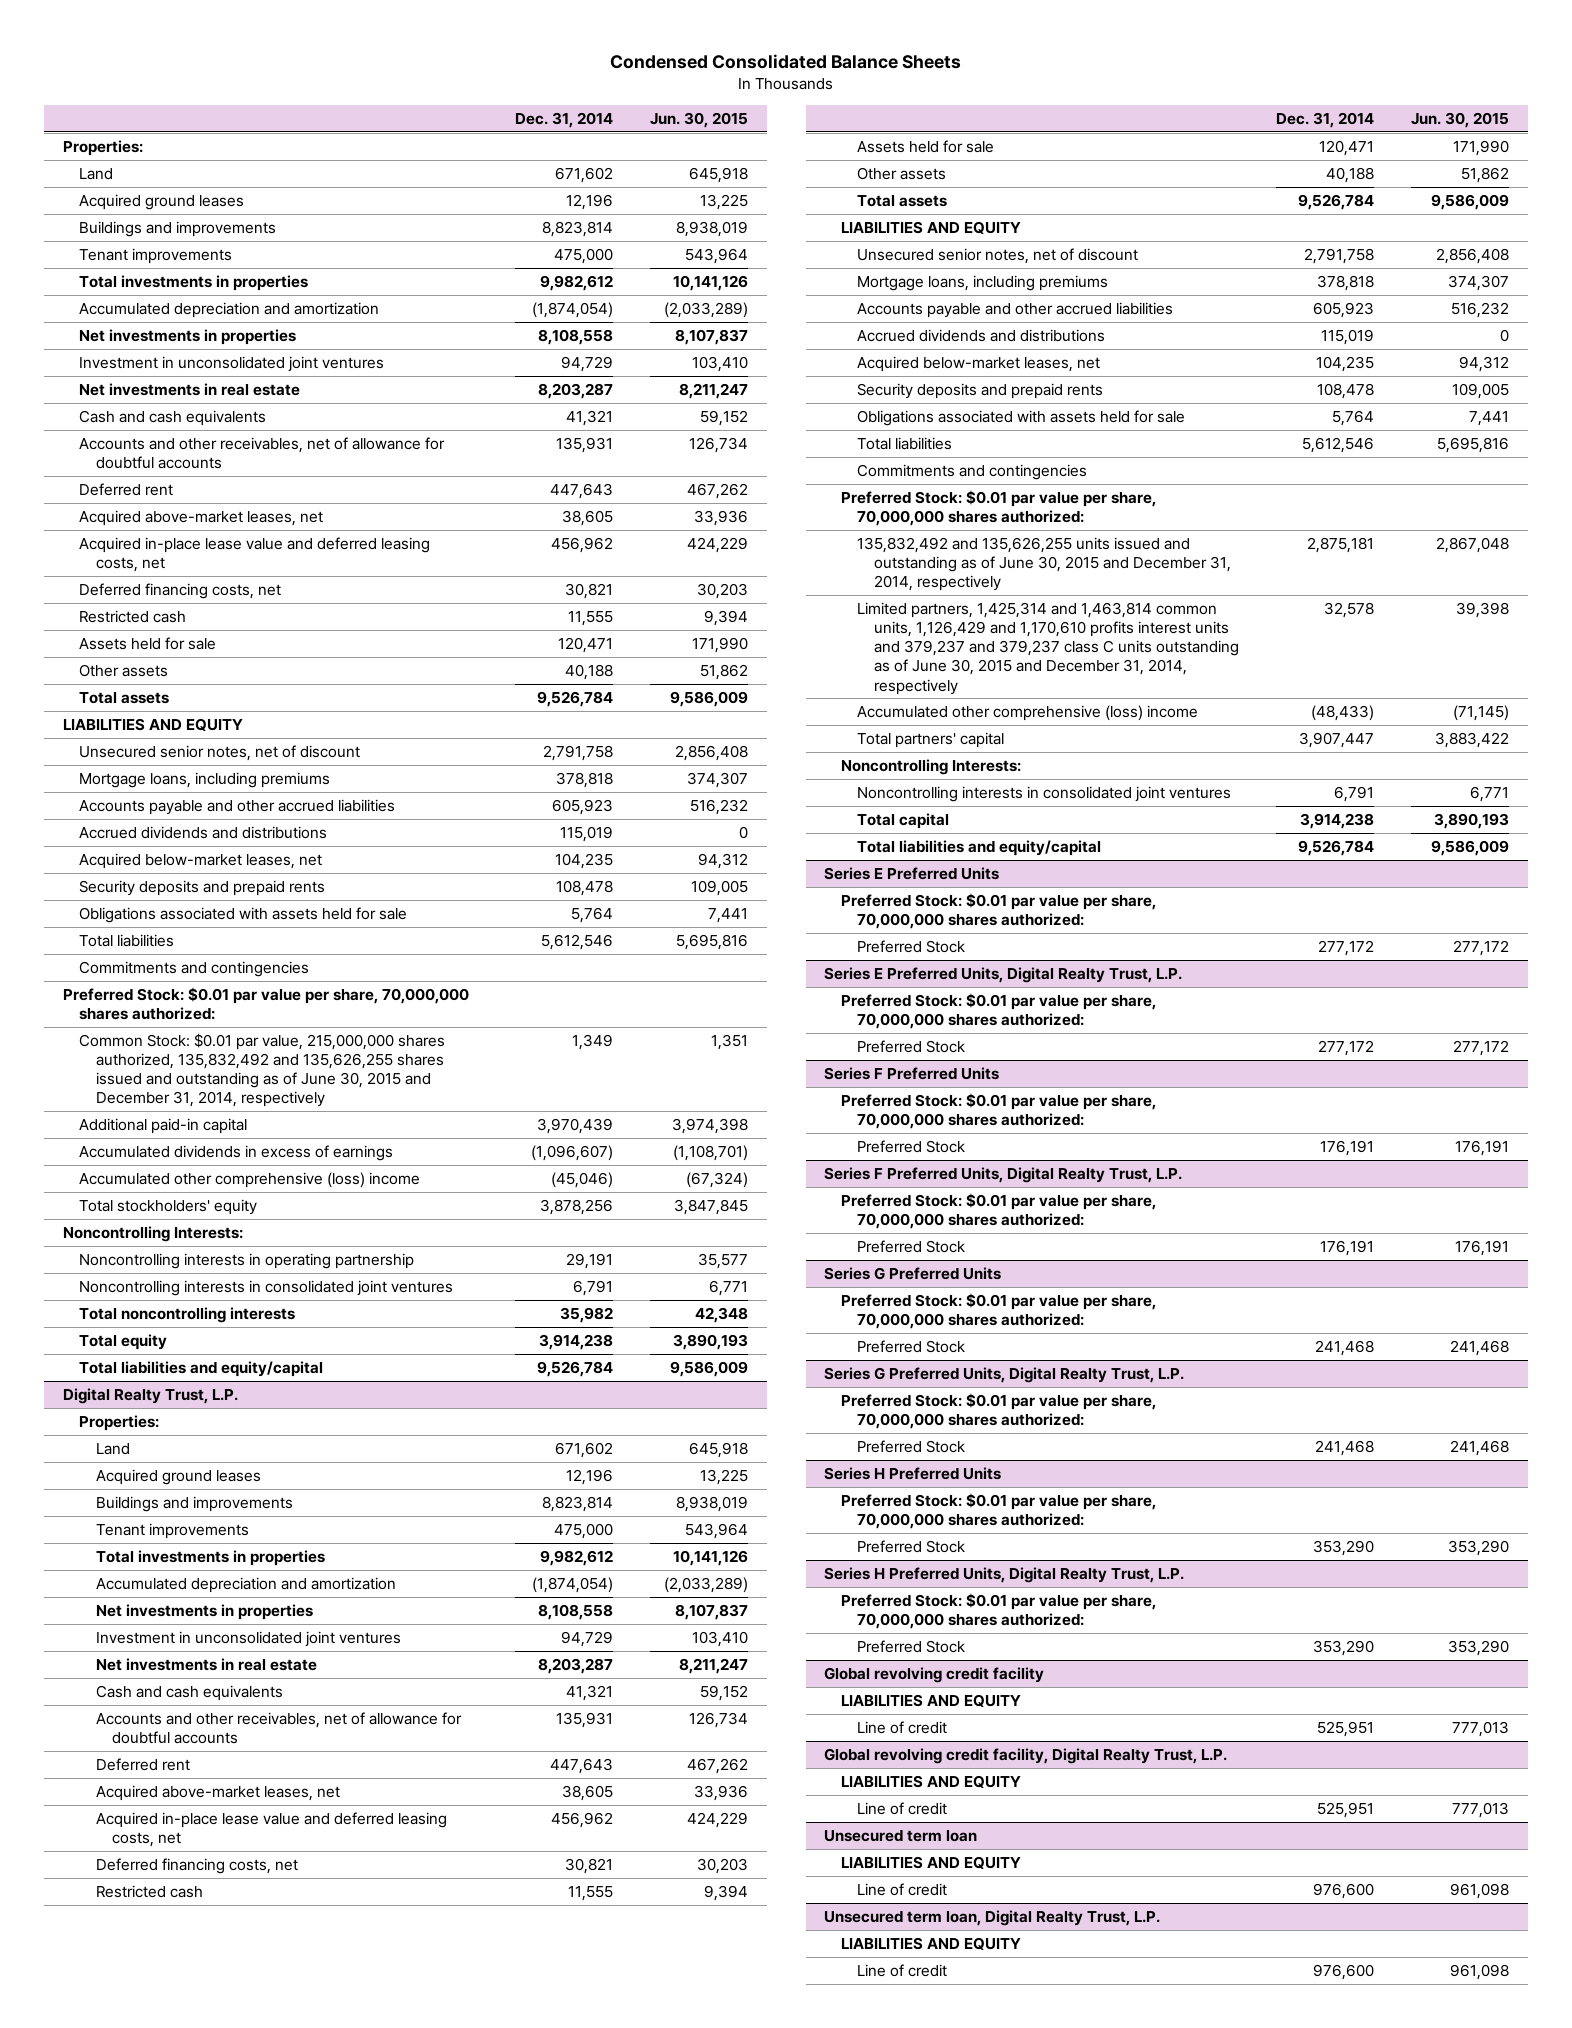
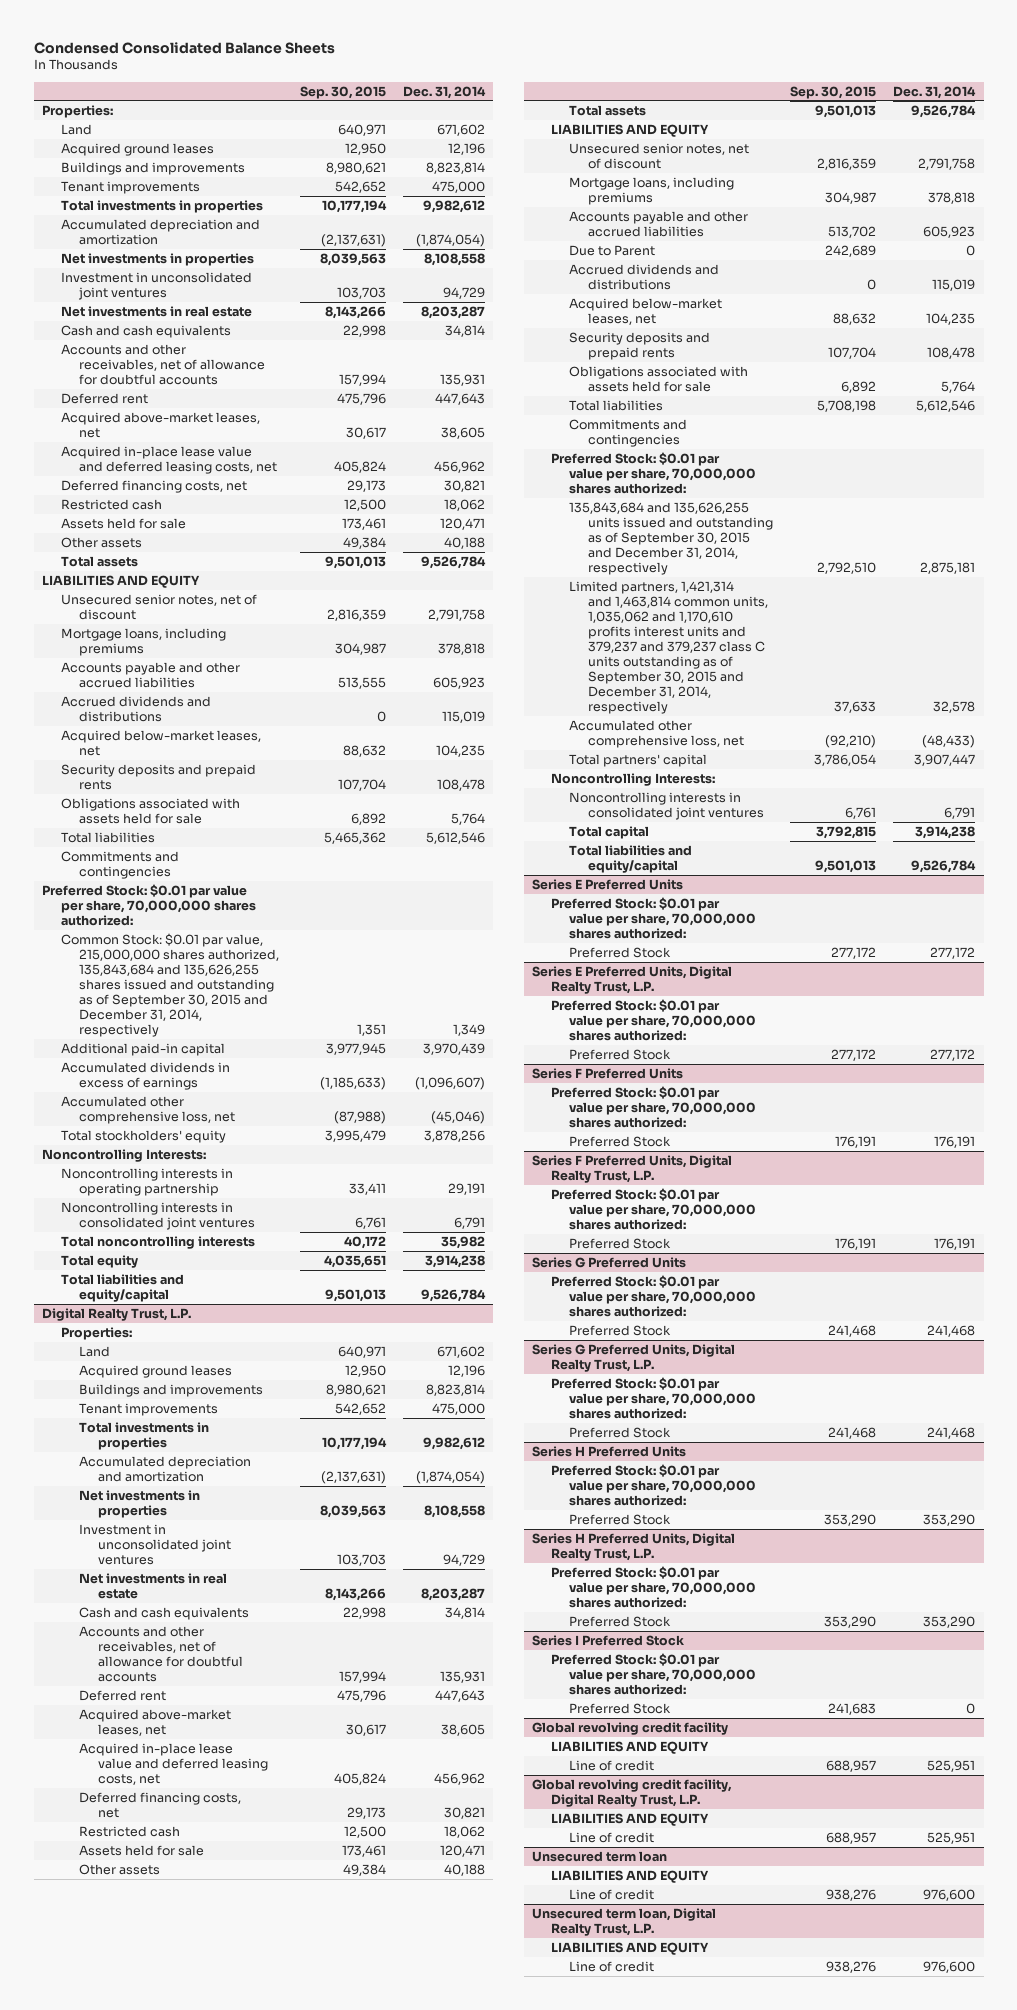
[649,111,748,128] Jun. 30, 2015 -> none
none -> [299,85,386,99] Sep. 30, 2015
[565,409,613,426] 41,321 -> [444,324,485,337] 34,814
[567,610,613,626] 11,555 -> [443,498,485,511] 18,062
[79,1032,446,1108] Common Stock: $0.01 par value, 215,000,000 shares authorized, 135,832,492 and 135,626,255 shares issued and outstanding as of June 30, 2015 and December 31, 2014, respectively -> [60,932,280,1038] Common Stock: $0.01 par value, 215,000,000 shares authorized, 135,843,684 and 135,626,255 shares issued and outstanding as of September 30, 2015 and December 31, 2014, respectively
[79,1171,421,1188] Accumulated other comprehensive (loss) income -> [60,1095,236,1124] Accumulated other comprehensive loss, net
[565,1684,613,1701] 41,321 -> [444,1606,485,1619] 34,814
[567,1885,613,1901] 11,555 -> [443,1825,485,1838] 18,062
none -> [569,244,656,256] Due to Parent
[857,536,1231,592] 135,832,492 and 135,626,255 units issued and outstanding as of June 30, 2015 and December 31, 2014, respectively -> [569,501,773,576] 135,843,684 and 135,626,255 units issued and outstanding as of September 30, 2015 and December 31, 2014, respectively
[857,601,1239,695] Limited partners, 1,425,314 and 1,463,814 common units, 1,126,429 and 1,170,610 profits interest units and 379,237 and 379,237 class C units outstanding as of June 30, 2015 and December 31, 2014, respectively -> [569,580,768,715] Limited partners, 1,421,314 and 1,463,814 common units, 1,035,062 and 1,170,610 profits interest units and 379,237 and 379,237 class C units outstanding as of September 30, 2015 and December 31, 2014, respectively
[857,704,1199,721] Accumulated other comprehensive (loss) income -> [569,719,744,748] Accumulated other comprehensive loss, net
none -> [532,1634,685,1646] Series I Preferred Stock
none -> [550,1652,757,1696] Preferred Stock: $0.01 par value per share, 70,000,000 shares authorized:
none -> [569,1702,672,1714] Preferred Stock

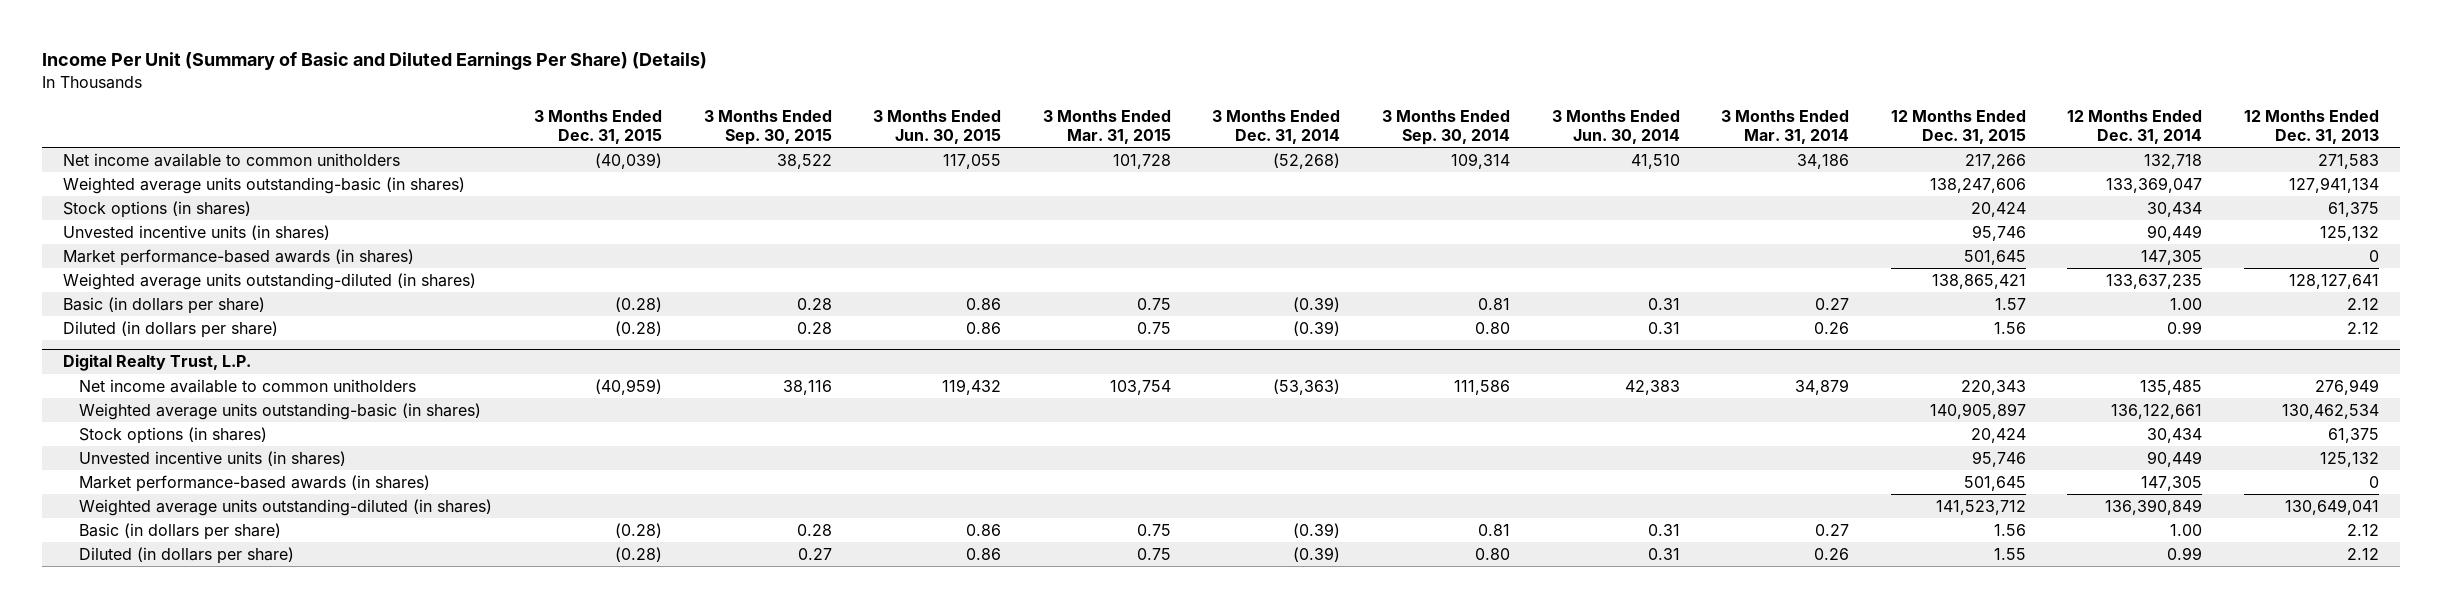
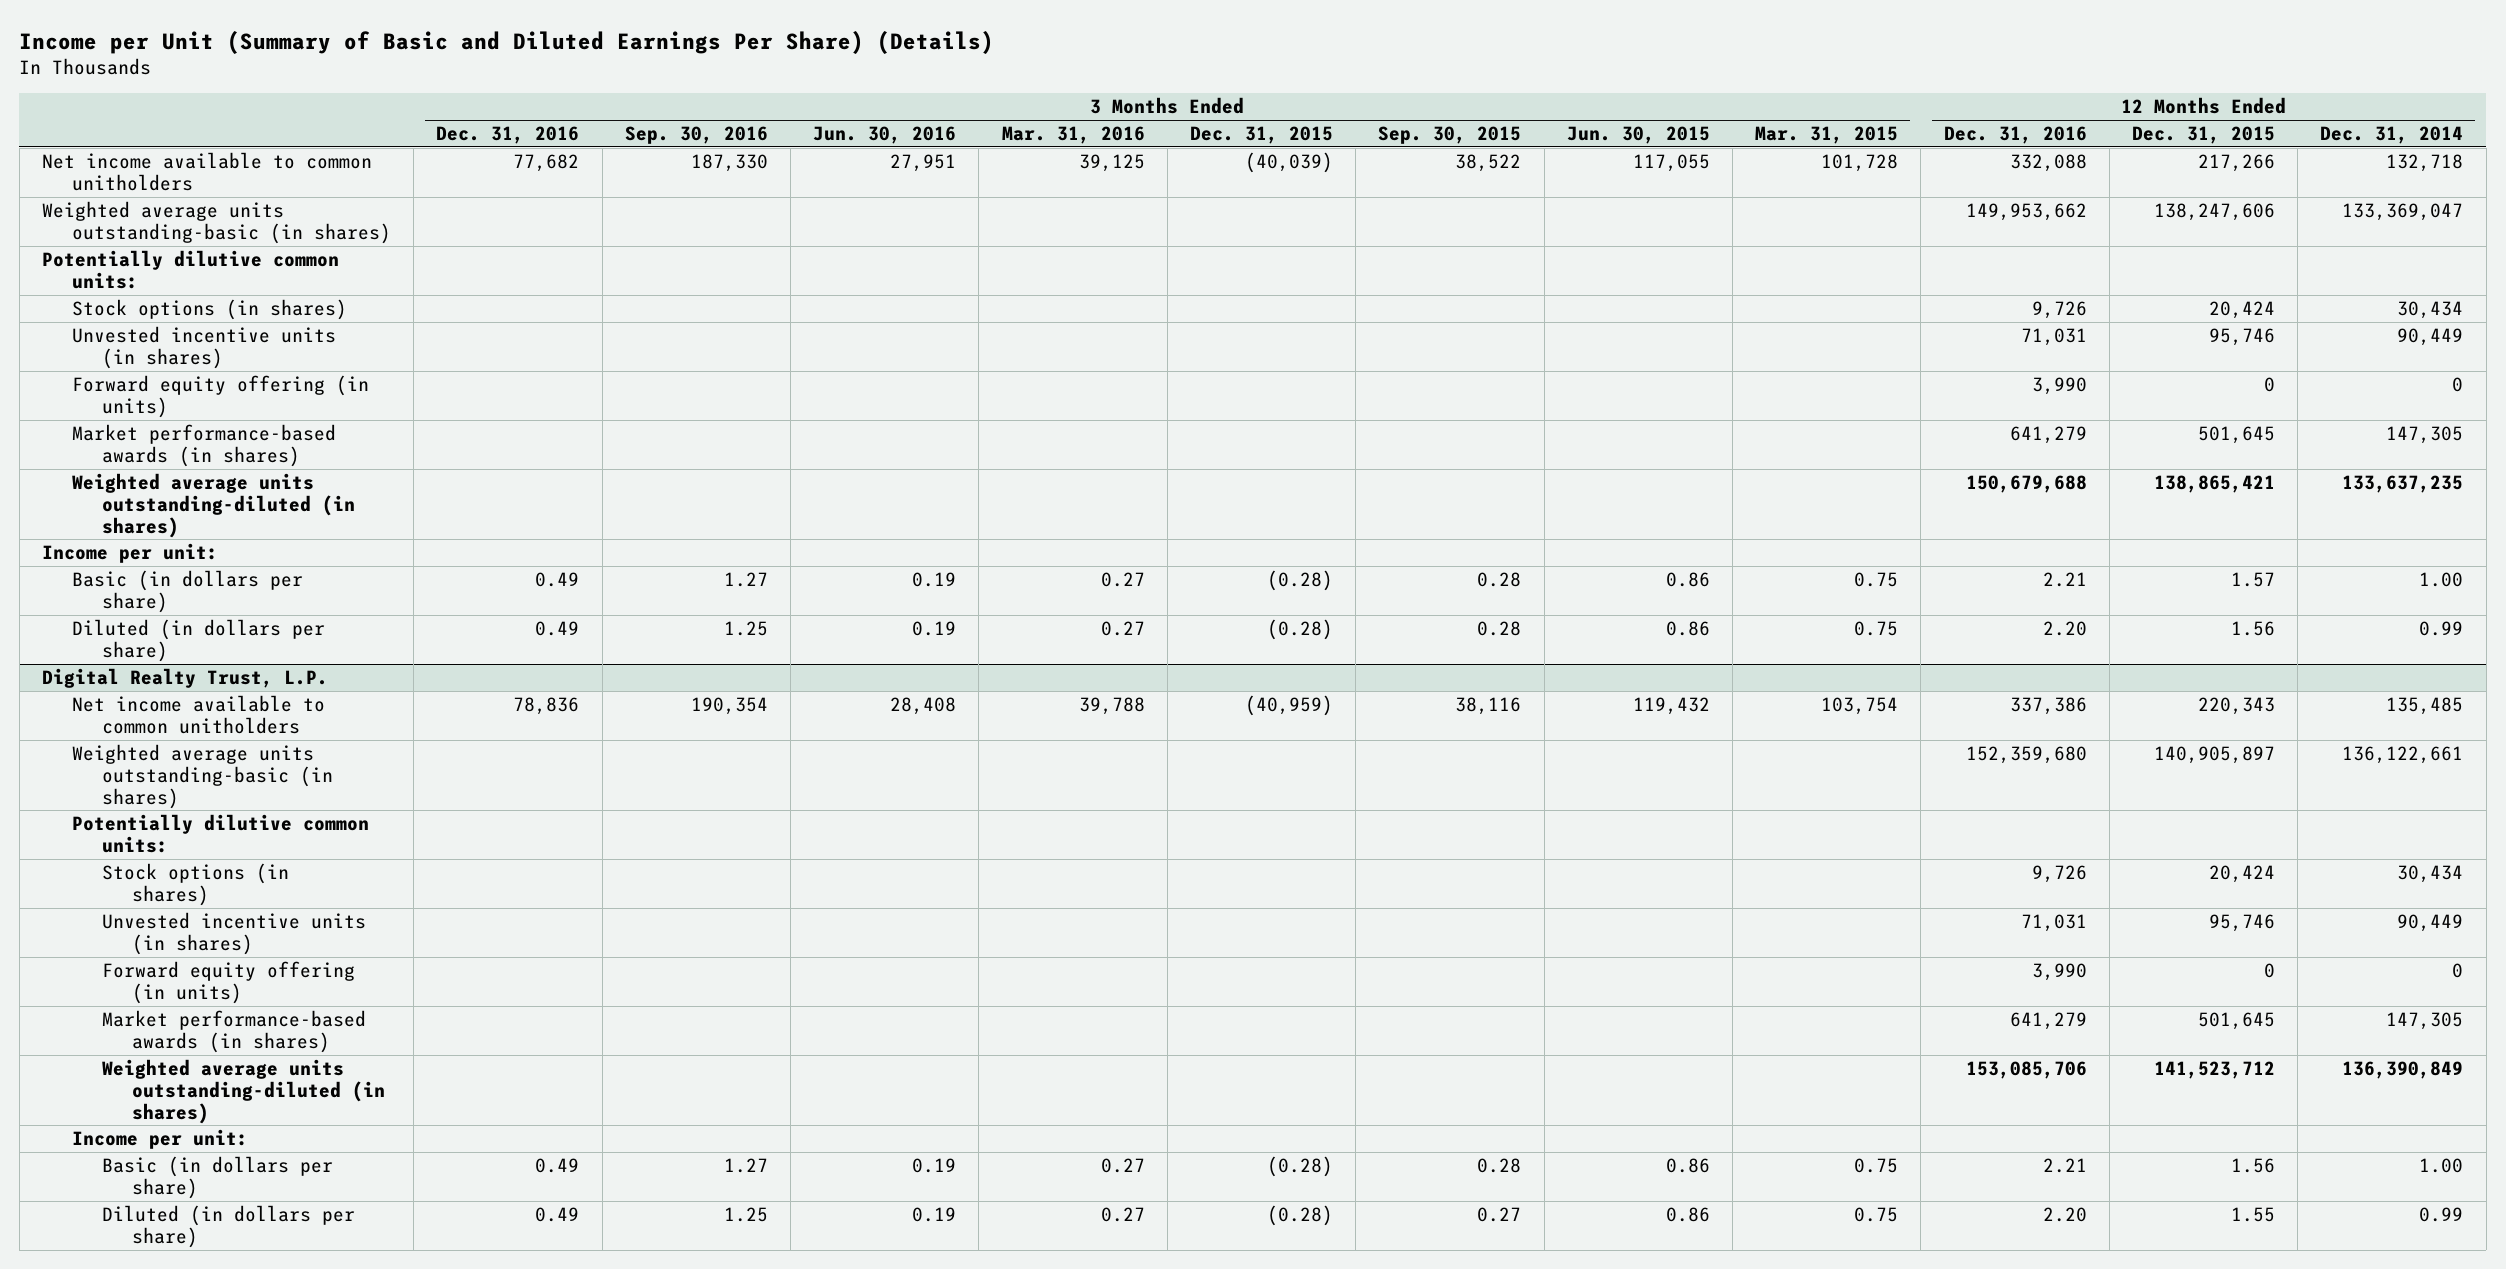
[41,52,707,71] Income Per Unit (Summary of Basic and Diluted Earnings Per Share) (Details) -> [19,30,995,54] Income per Unit (Summary of Basic and Diluted Earnings Per Share) (Details)
[1212,109,1341,144] 3 Months Ended Dec. 31, 2014 -> none
[1381,109,1510,145] 3 Months Ended Sep. 30, 2014 -> none
[1551,109,1680,144] 3 Months Ended Jun. 30, 2014 -> none
[1721,109,1850,144] 3 Months Ended Mar. 31, 2014 -> none
[2243,109,2379,144] 12 Months Ended Dec. 31, 2013 -> none
none -> [436,125,580,144] Dec. 31, 2016
none -> [624,125,768,144] Sep. 30, 2016
none -> [813,125,957,144] Jun. 30, 2016
none -> [1001,125,1145,144] Mar. 31, 2016
none -> [1943,125,2087,144] Dec. 31, 2016
none -> [42,249,340,289] Potentially dilutive common units:
none -> [72,374,370,418] Forward equity offering (in units)
none -> [42,542,219,563] Income per unit:
none -> [72,813,370,853] Potentially dilutive common units:
none -> [101,960,355,1004] Forward equity offering (in units)
none -> [72,1128,249,1149] Income per unit:

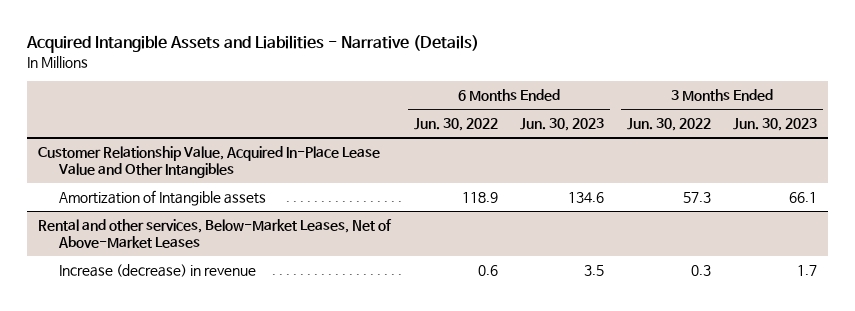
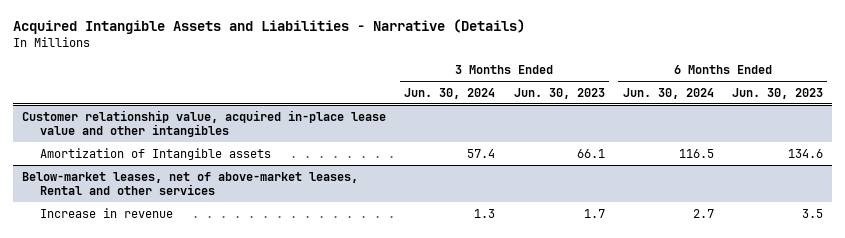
[413,118,498,132] Jun. 30, 2022 -> none
[626,118,711,132] Jun. 30, 2022 -> none
none -> [404,87,496,99] Jun. 30, 2024
none -> [622,87,714,99] Jun. 30, 2024
[38,146,381,179] Customer Relationship Value, Acquired In-Place Lease Value and Other Intangibles -> [22,109,387,137] Customer relationship value, acquired in-place lease value and other intangibles
[38,219,393,249] Rental and other services, Below-Market Leases, Net of Above-Market Leases -> [22,171,359,195] Below-market leases, net of above-market leases, Rental and other services
[59,264,257,278] Increase (decrease) in revenue -> [39,207,173,218] Increase in revenue

